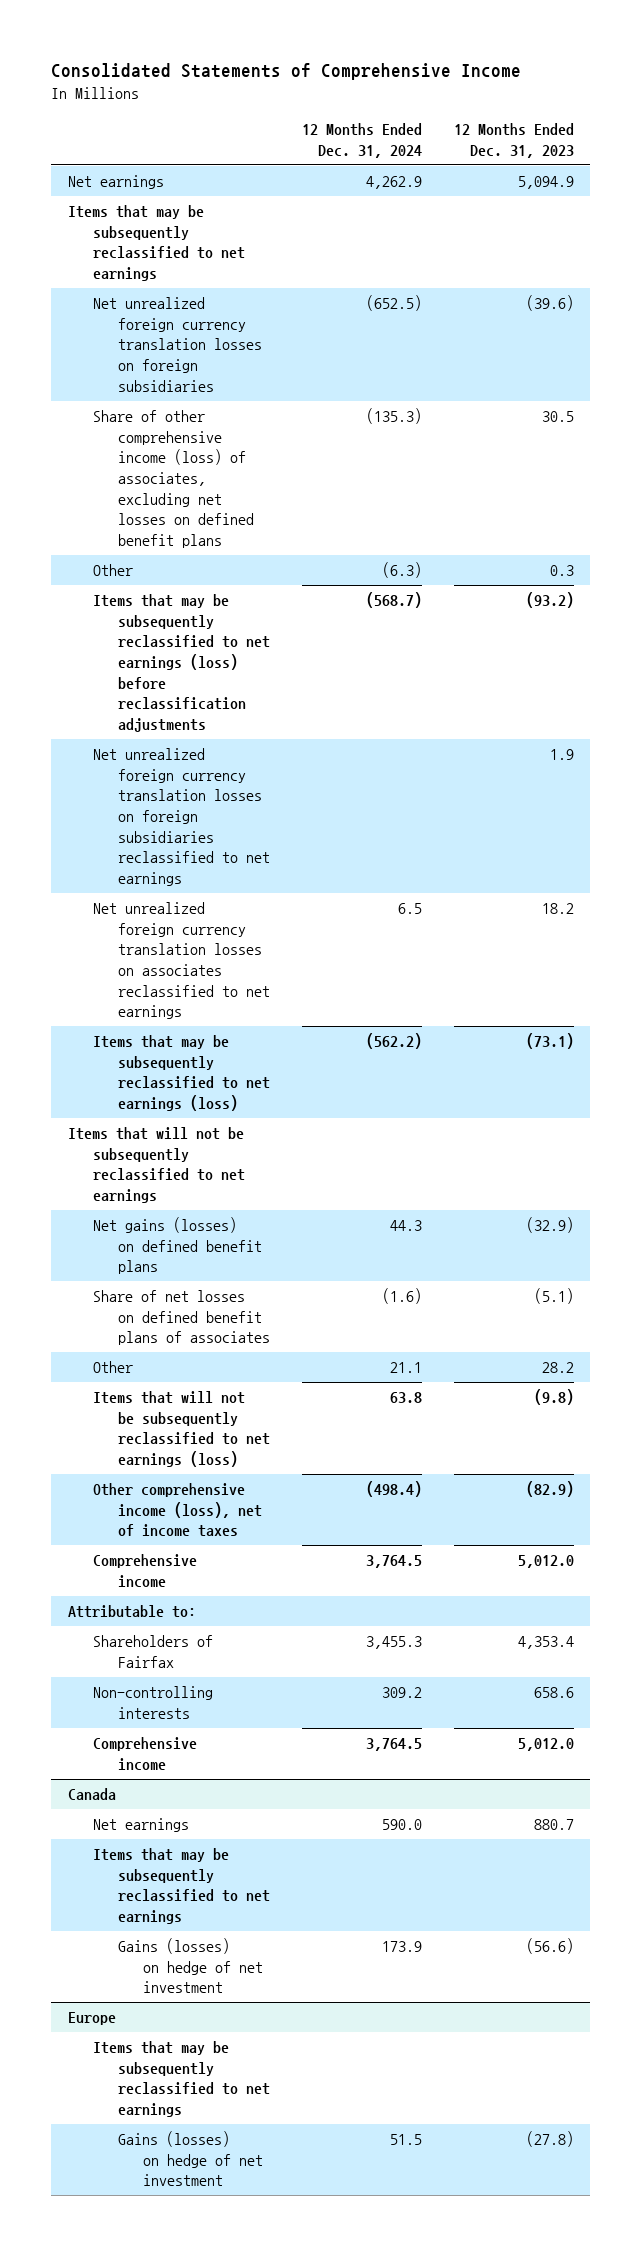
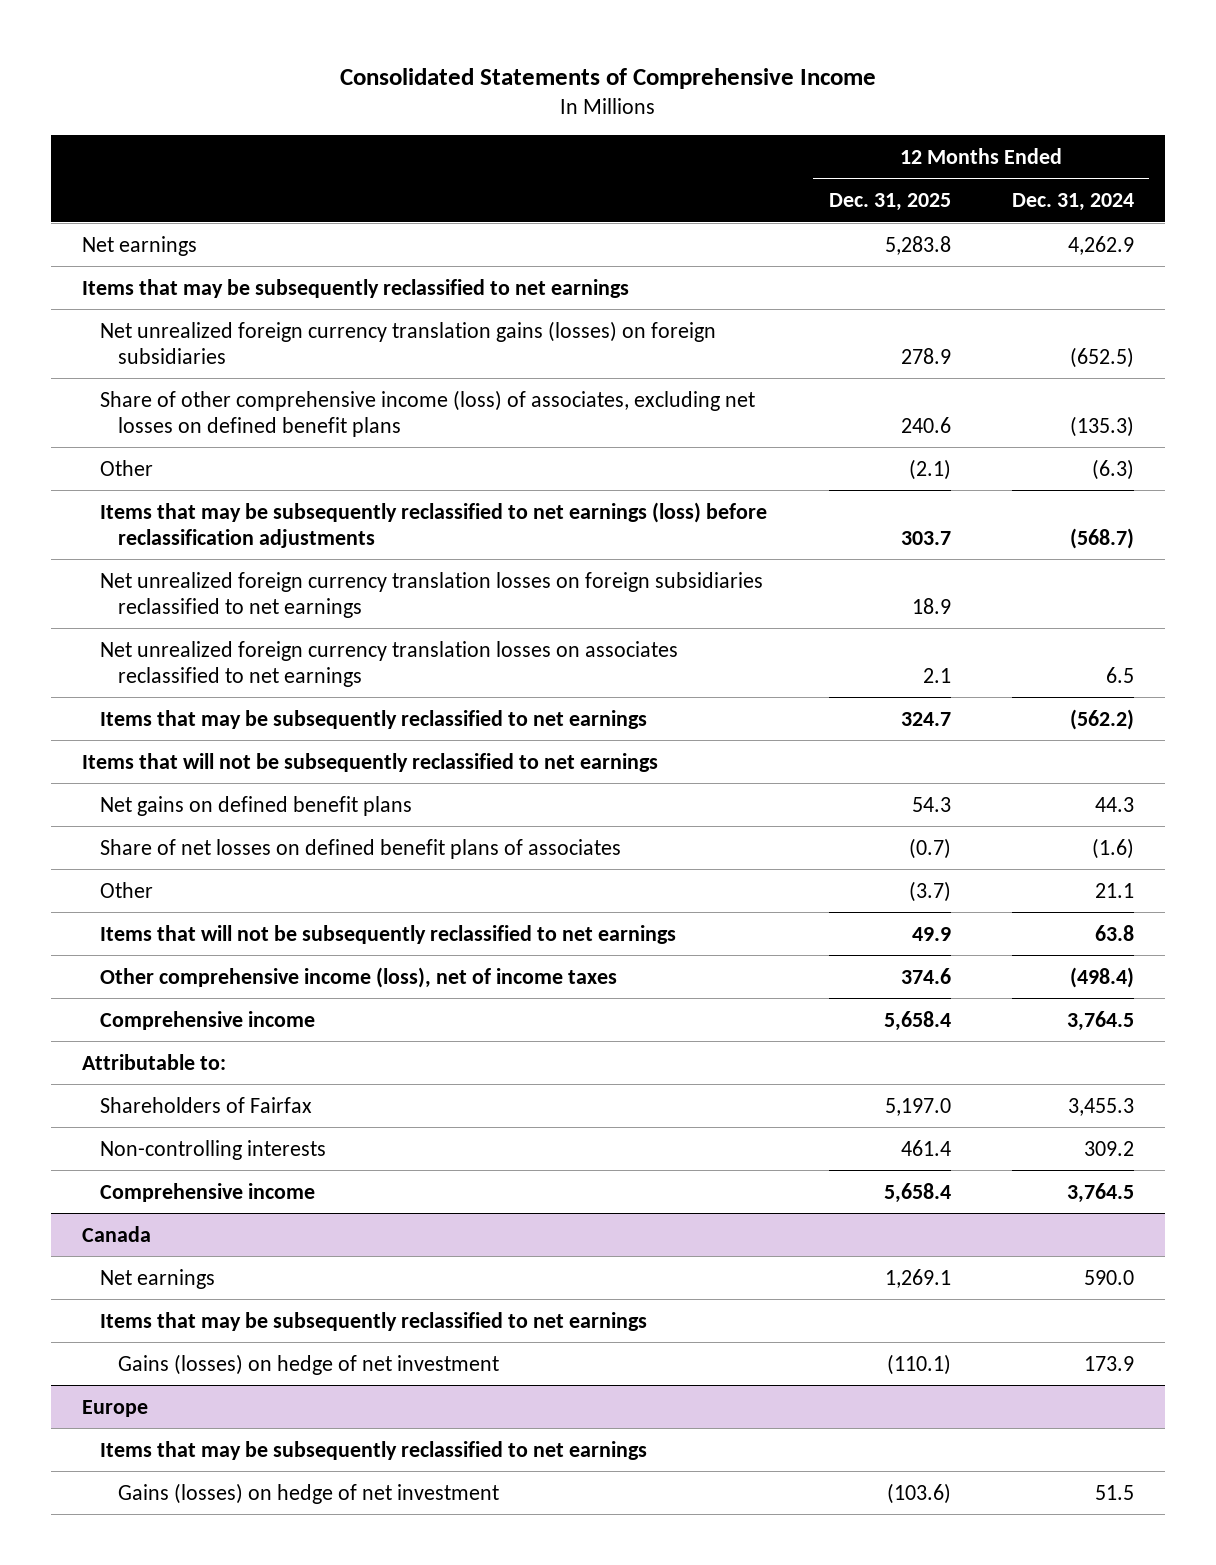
[454,123,575,158] 12 Months Ended Dec. 31, 2023 -> none
none -> [828,192,951,211] Dec. 31, 2025
[92,297,262,392] Net unrealized foreign currency translation losses on foreign subsidiaries -> [100,320,717,364] Net unrealized foreign currency translation gains (losses) on foreign subsidiaries
[92,1035,270,1112] Items that may be subsequently reclassified to net earnings (loss) -> [100,709,648,729] Items that may be subsequently reclassified to net earnings
[92,1217,262,1275] Net gains (losses) on defined benefit plans -> [100,795,413,816] Net gains on defined benefit plans
[92,1391,270,1468] Items that will not be subsequently reclassified to net earnings (loss) -> [100,924,677,944] Items that will not be subsequently reclassified to net earnings

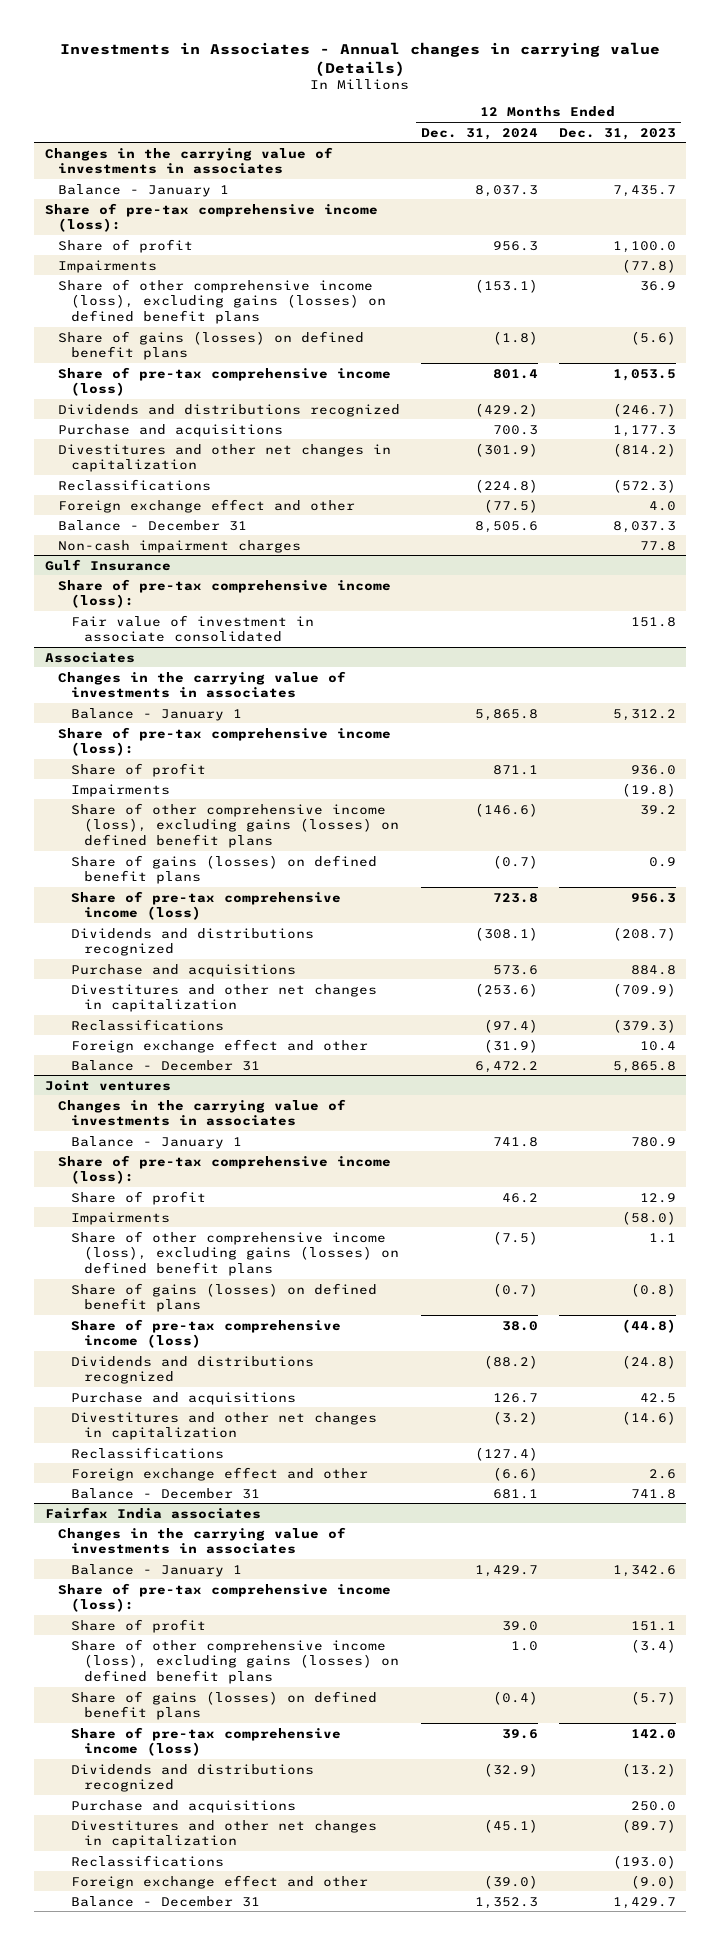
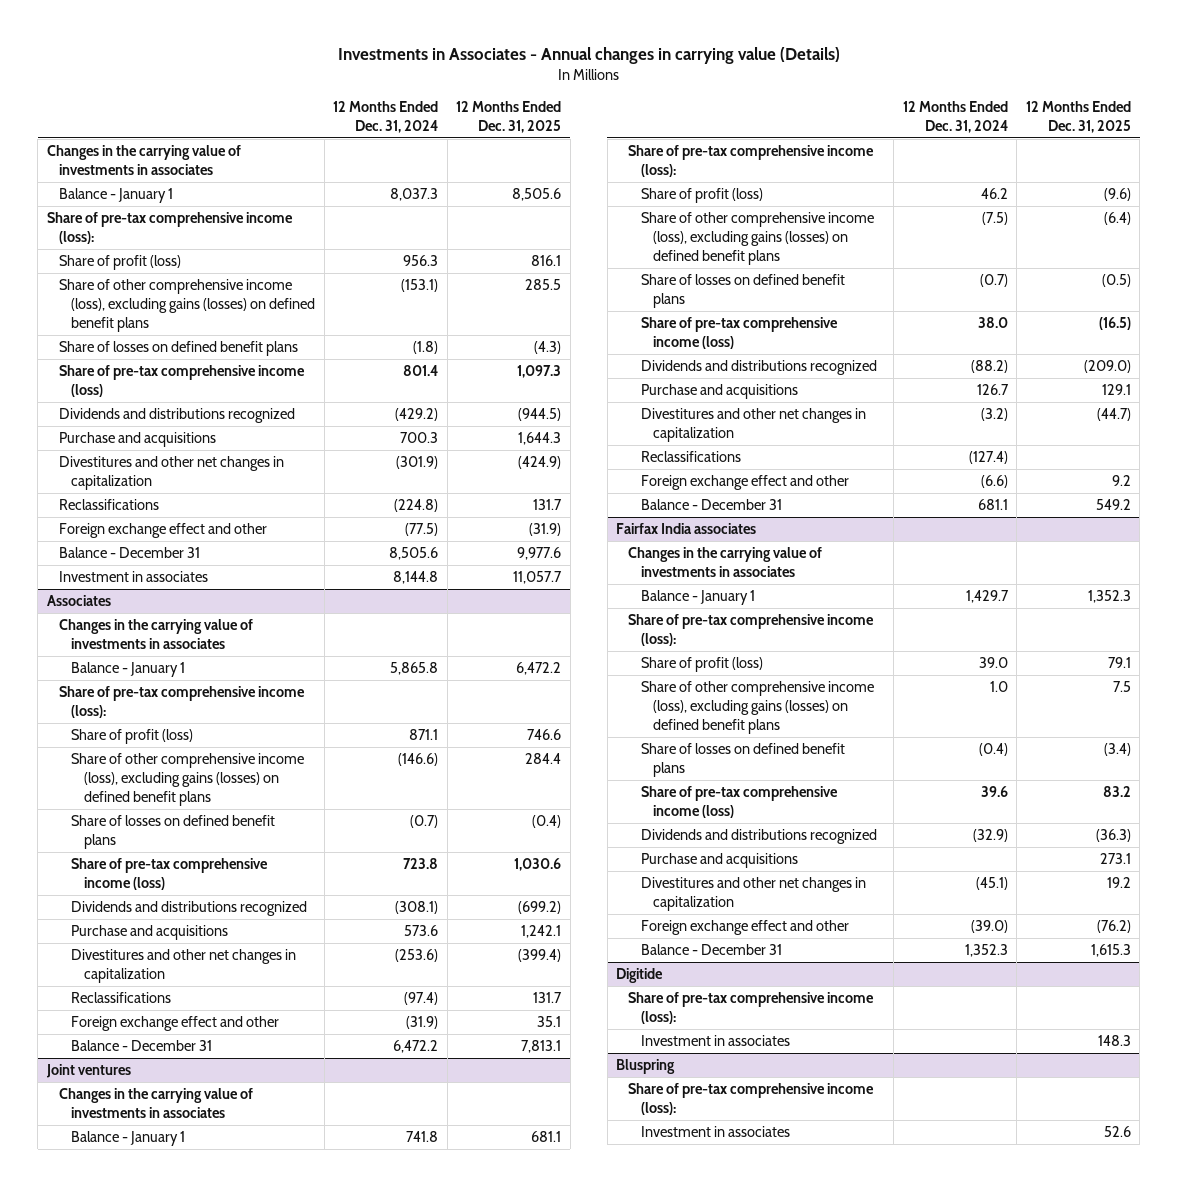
[558,127,676,140] Dec. 31, 2023 -> none
none -> [456,101,562,134] 12 Months Ended Dec. 31, 2025
[58,259,158,273] Impairments -> none
[58,238,194,253] Share of profit -> [58,255,181,271] Share of profit (loss)
[58,330,365,361] Share of gains (losses) on defined benefit plans -> [58,341,298,357] Share of losses on defined benefit plans
[58,539,302,553] Non-cash impairment charges -> none
[44,558,171,571] Gulf Insurance -> none
[58,578,392,609] Share of pre-tax comprehensive income (loss): -> none
[71,614,315,643] Fair value of investment in associate consolidated -> none
none -> [58,571,208,583] Investment in associates
[71,783,171,797] Impairments -> none
[71,762,207,777] Share of profit -> [71,729,194,745] Share of profit (loss)
[71,854,378,885] Share of gains (losses) on defined benefit plans -> [71,815,276,850] Share of losses on defined benefit plans
[71,1211,171,1225] Impairments -> none
[71,1190,207,1205] Share of profit -> [640,188,763,204] Share of profit (loss)
[71,1282,378,1313] Share of gains (losses) on defined benefit plans -> [640,274,845,309] Share of losses on defined benefit plans
[71,1618,207,1633] Share of profit -> [640,657,763,673] Share of profit (loss)
[71,1690,378,1721] Share of gains (losses) on defined benefit plans -> [640,743,845,778] Share of losses on defined benefit plans
[71,1854,225,1867] Reclassifications -> none
none -> [616,968,664,984] Digitide
none -> [628,992,875,1025] Share of pre-tax comprehensive income (loss):
none -> [640,1035,790,1047] Investment in associates
none -> [616,1059,676,1075] Bluspring
none -> [628,1083,875,1116] Share of pre-tax comprehensive income (loss):
none -> [640,1126,790,1138] Investment in associates

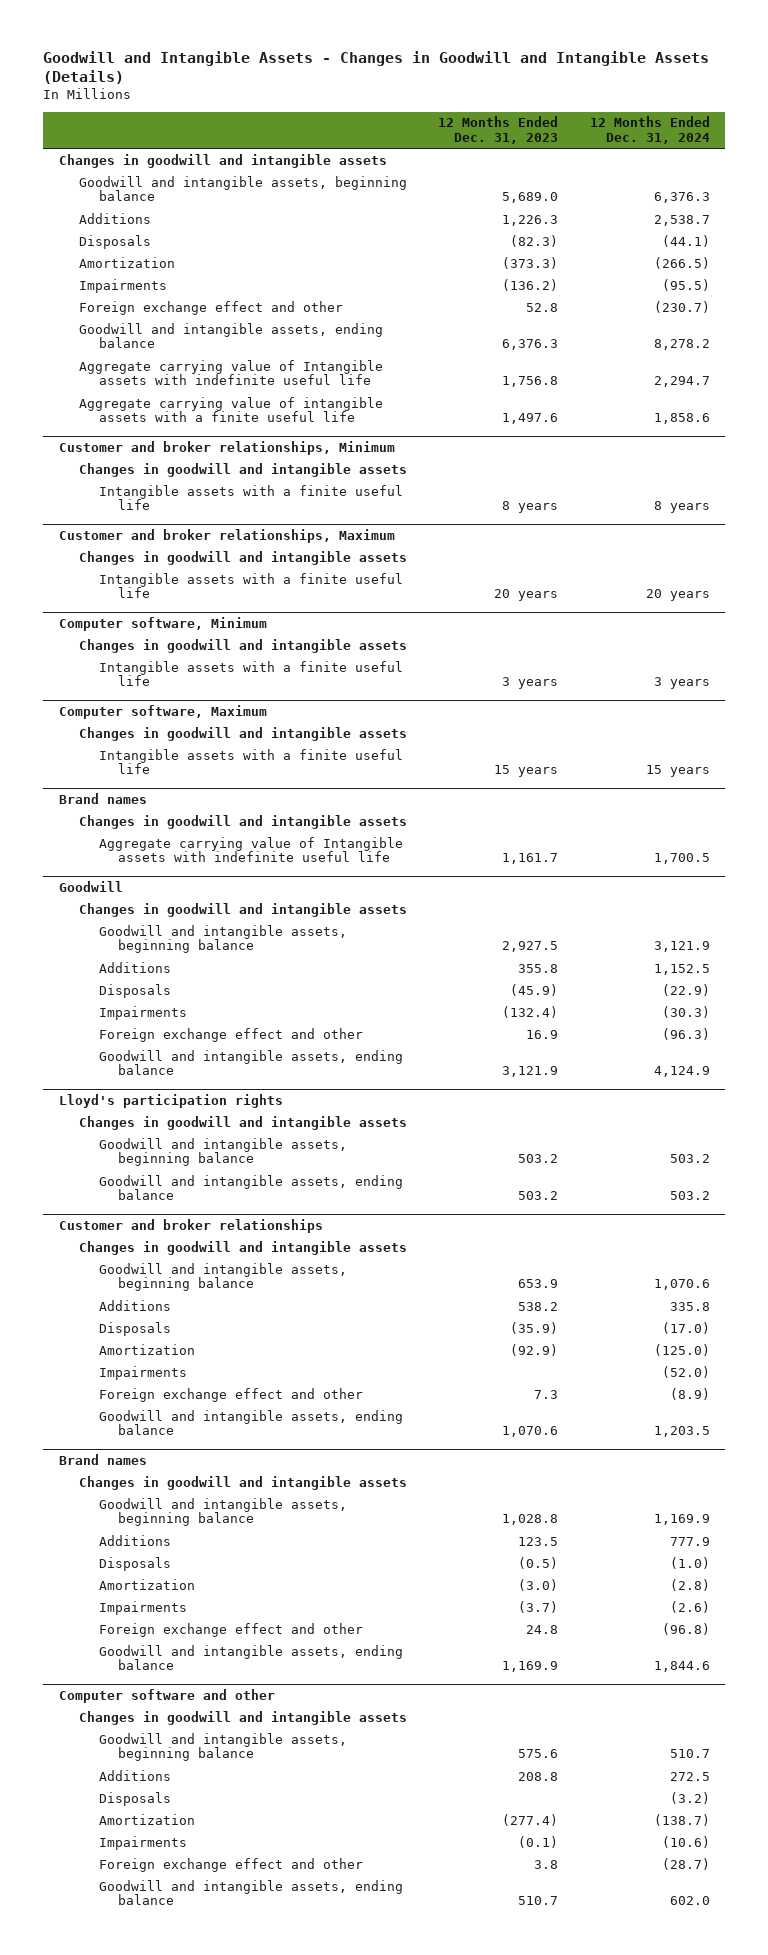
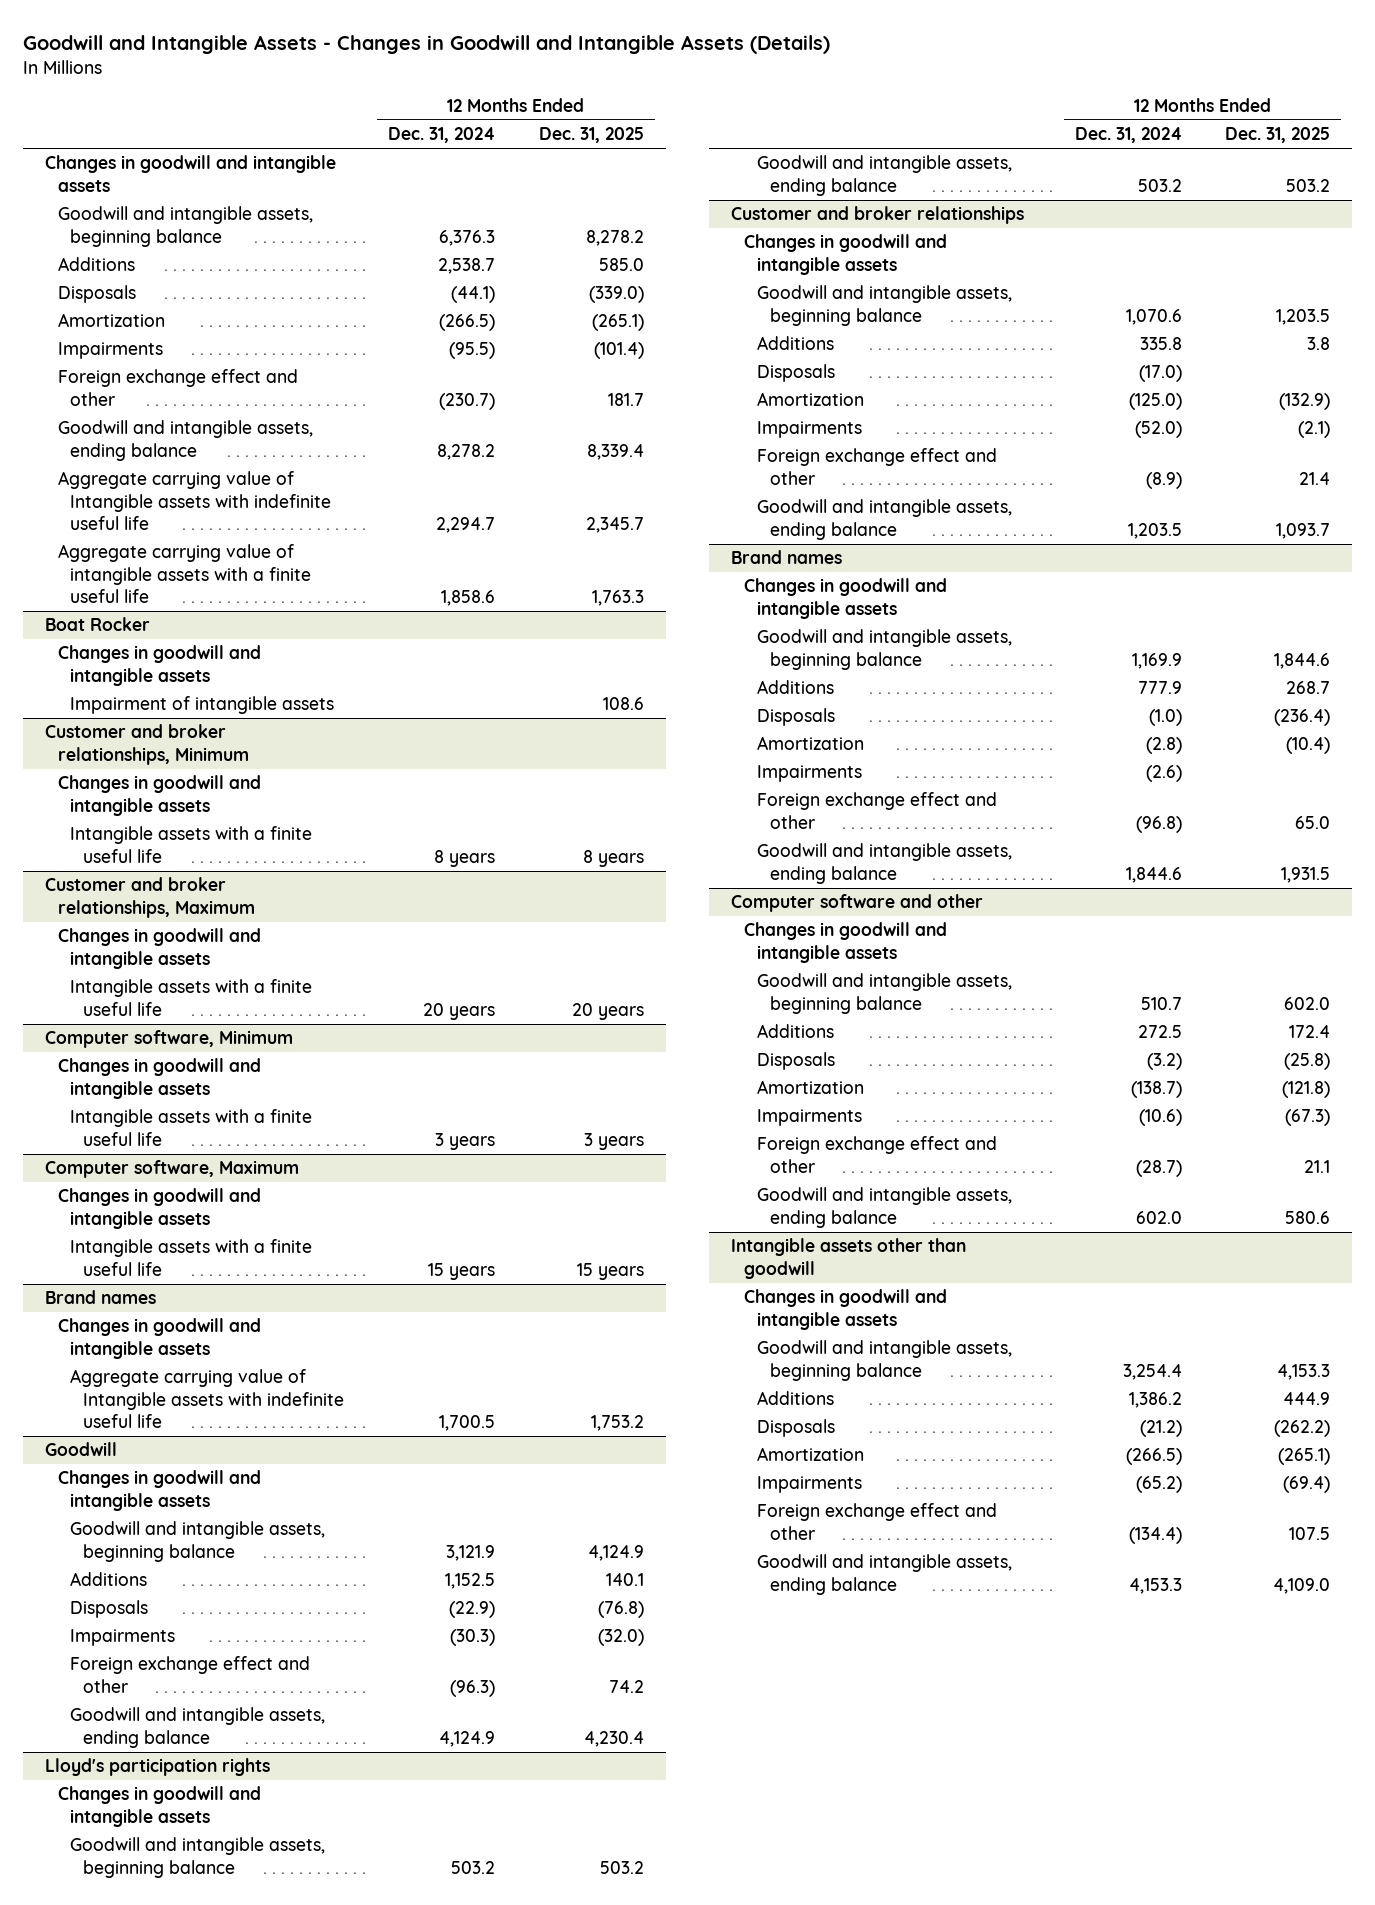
[438,116,559,144] 12 Months Ended Dec. 31, 2023 -> none
none -> [538,127,644,144] Dec. 31, 2025
none -> [44,617,150,632] Boat Rocker
none -> [57,645,261,686] Changes in goodwill and intangible assets
none -> [70,696,335,715] Impairment of intangible assets
none -> [731,1238,967,1279] Intangible assets other than goodwill
none -> [744,1289,948,1330] Changes in goodwill and intangible assets
none -> [757,1340,1013,1381] Goodwill and intangible assets, beginning balance
none -> [757,1391,835,1406] Additions
none -> [757,1419,836,1438] Disposals
none -> [757,1447,865,1462] Amortization
none -> [757,1476,863,1494] Impairments
none -> [757,1503,998,1540] Foreign exchange effect and other
none -> [757,1554,1013,1595] Goodwill and intangible assets, ending balance

